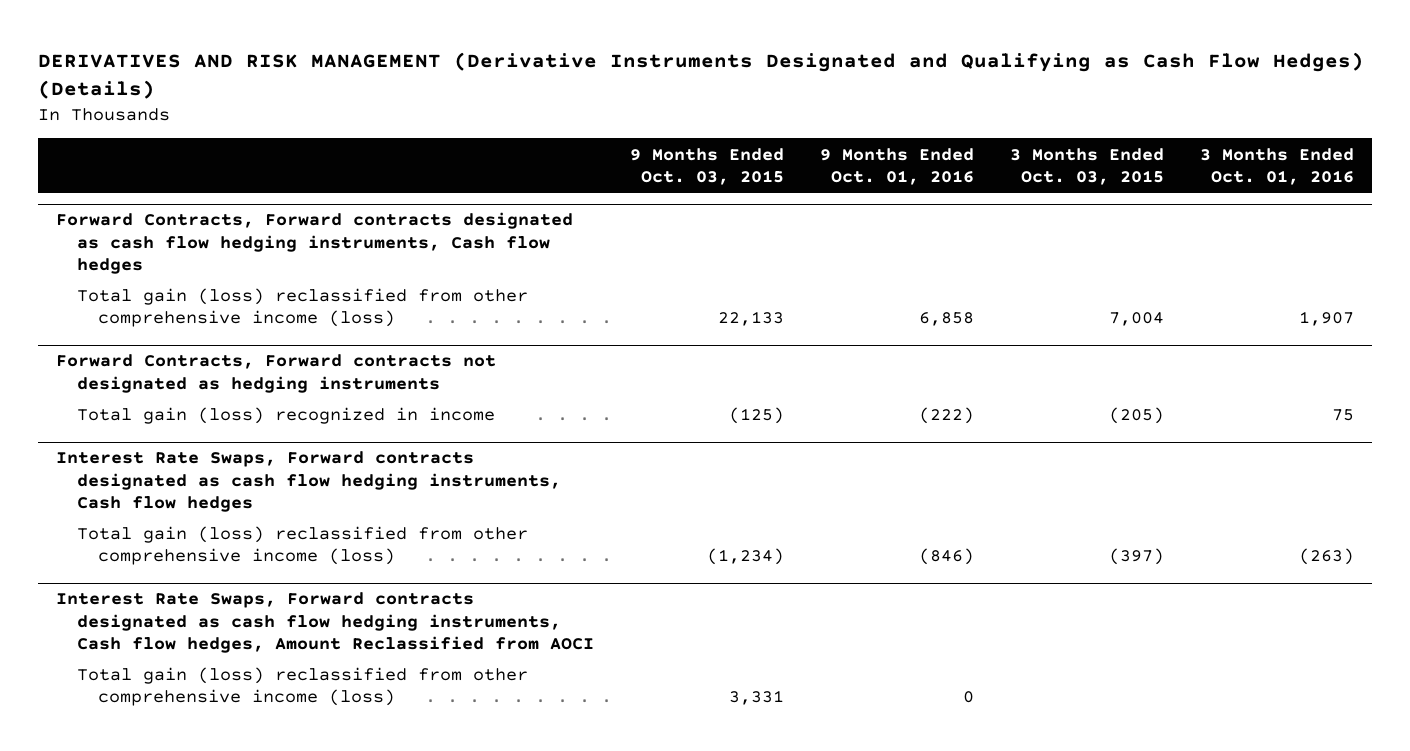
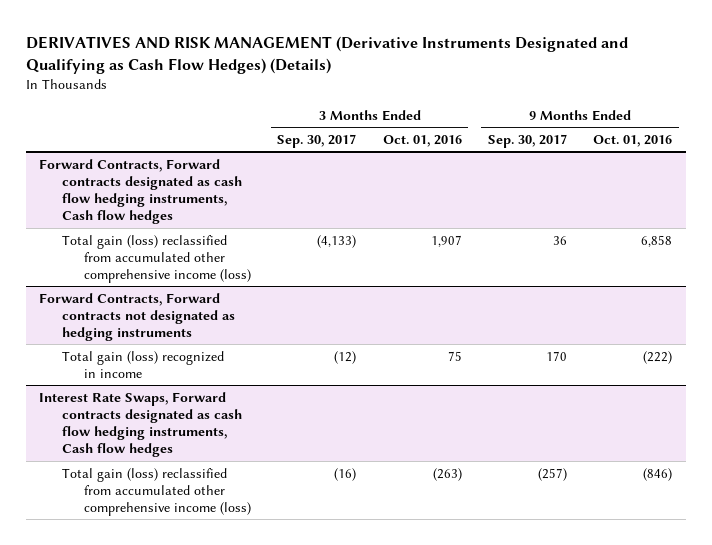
[630,147,785,185] 9 Months Ended Oct. 03, 2015 -> none
[1010,147,1165,185] 3 Months Ended Oct. 03, 2015 -> none
none -> [277,133,357,148] Sep. 30, 2017
none -> [488,133,568,148] Sep. 30, 2017
[77,288,529,328] Total gain (loss) reclassified from other comprehensive income (loss) -> [61,234,251,284] Total gain (loss) reclassified from accumulated other comprehensive income (loss)
[56,592,595,653] Interest Rate Swaps, Forward contracts designated as cash flow hedging instruments, Cash flow hedges, Amount Reclassified from AOCI -> none
[77,667,529,707] Total gain (loss) reclassified from other comprehensive income (loss) -> none
[77,526,529,566] Total gain (loss) reclassified from other comprehensive income (loss) -> [61,467,251,517] Total gain (loss) reclassified from accumulated other comprehensive income (loss)

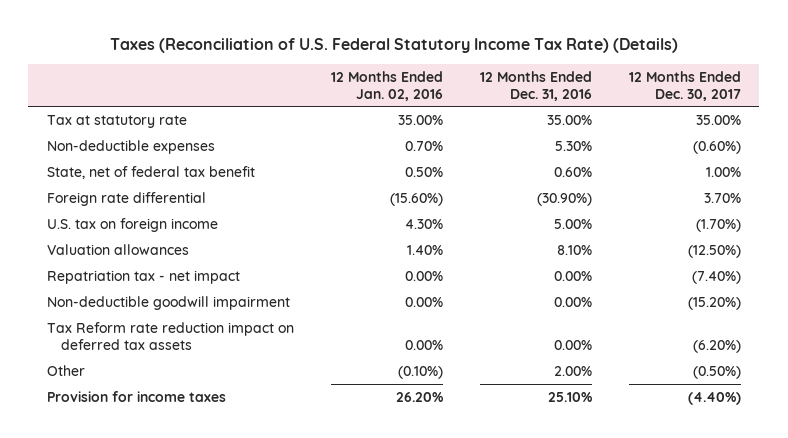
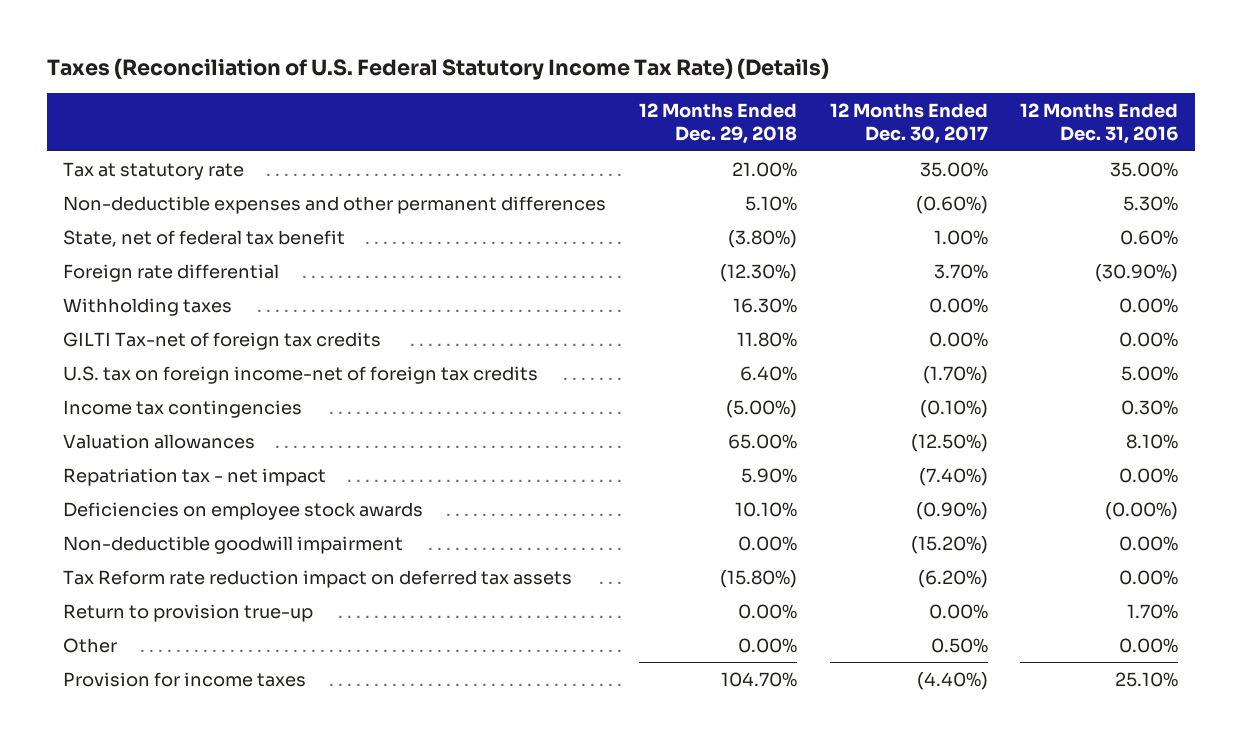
[330,70,443,101] 12 Months Ended Jan. 02, 2016 -> none
none -> [638,102,797,144] 12 Months Ended Dec. 29, 2018
[46,139,215,154] Non-deductible expenses -> [63,195,607,214] Non-deductible expenses and other permanent differences
none -> [63,297,233,316] Withholding taxes
none -> [63,331,382,350] GILTI Tax-net of foreign tax credits
[46,217,218,232] U.S. tax on foreign income -> [63,365,539,384] U.S. tax on foreign income-net of foreign tax credits
none -> [63,399,303,418] Income tax contingencies
none -> [63,501,424,520] Deficiencies on employee stock awards
none -> [63,603,314,622] Return to provision true-up
[553,365,592,376] 2.00% -> [1119,637,1179,653] 0.00%
[692,365,741,379] (0.50%) -> [930,637,988,653] 0.50%

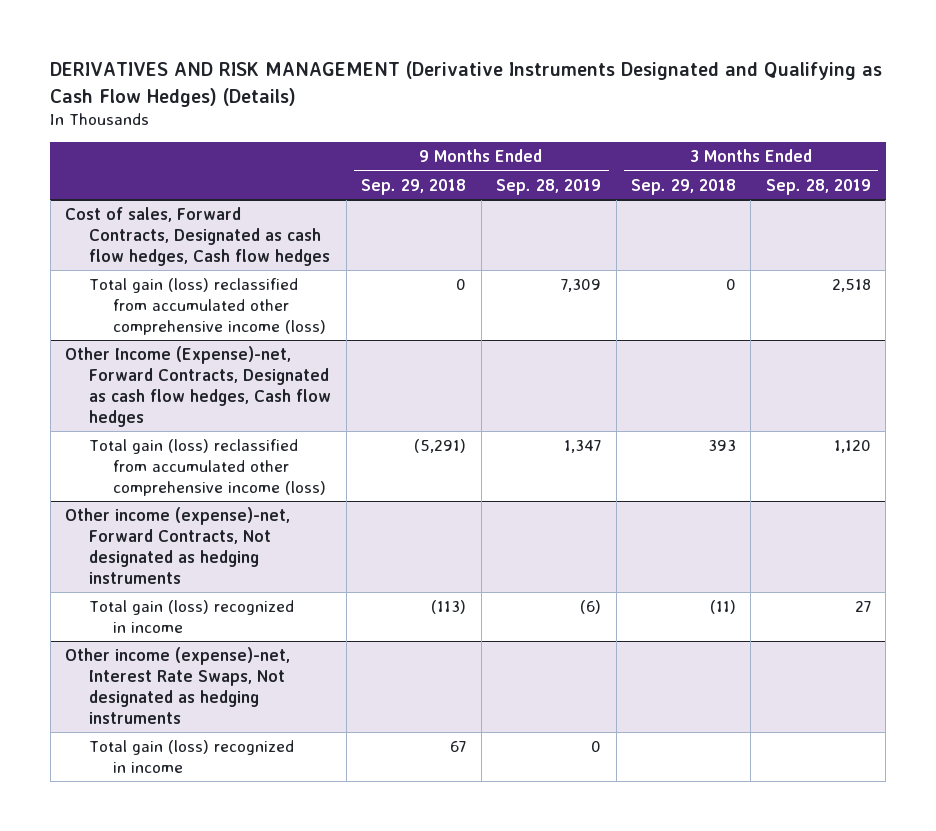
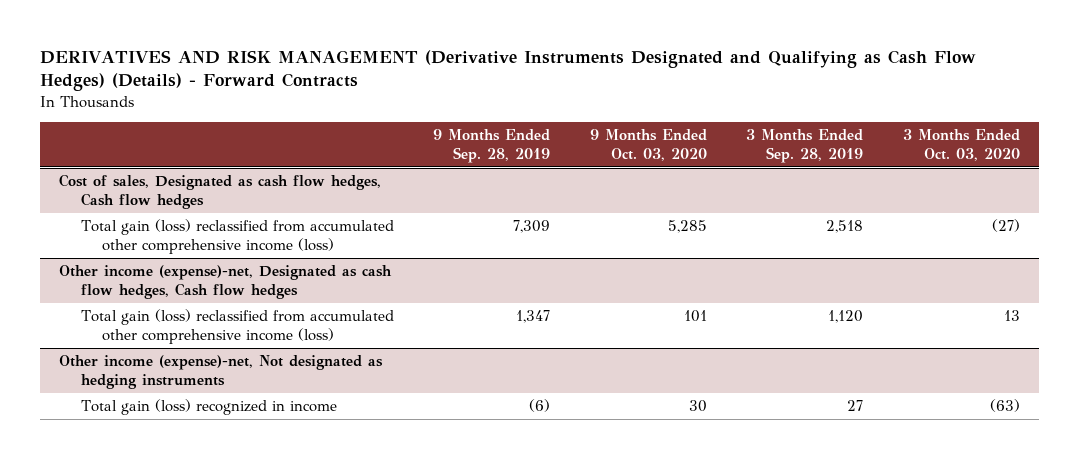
[50,61,883,107] DERIVATIVES AND RISK MANAGEMENT (Derivative Instruments Designated and Qualifying as Cash Flow Hedges) (Details) -> [39,49,976,92] DERIVATIVES AND RISK MANAGEMENT (Derivative Instruments Designated and Qualifying as Cash Flow Hedges) (Details) - Forward Contracts
[361,178,467,195] Sep. 29, 2018 -> none
[631,178,737,195] Sep. 29, 2018 -> none
none -> [589,128,707,162] 9 Months Ended Oct. 03, 2020
none -> [902,128,1020,162] 3 Months Ended Oct. 03, 2020
[65,206,331,266] Cost of sales, Forward Contracts, Designated as cash flow hedges, Cash flow hedges -> [59,173,382,210] Cost of sales, Designated as cash flow hedges, Cash flow hedges
[65,345,332,427] Other Income (Expense)-net, Forward Contracts, Designated as cash flow hedges, Cash flow hedges -> [59,264,393,300] Other income (expense)-net, Designated as cash flow hedges, Cash flow hedges
[65,506,291,584] Other income (expense)-net, Forward Contracts, Not designated as hedging instruments -> [59,354,384,390] Other income (expense)-net, Not designated as hedging instruments
[65,646,291,724] Other income (expense)-net, Interest Rate Swaps, Not designated as hedging instruments -> none
[89,739,295,773] Total gain (loss) recognized in income -> none

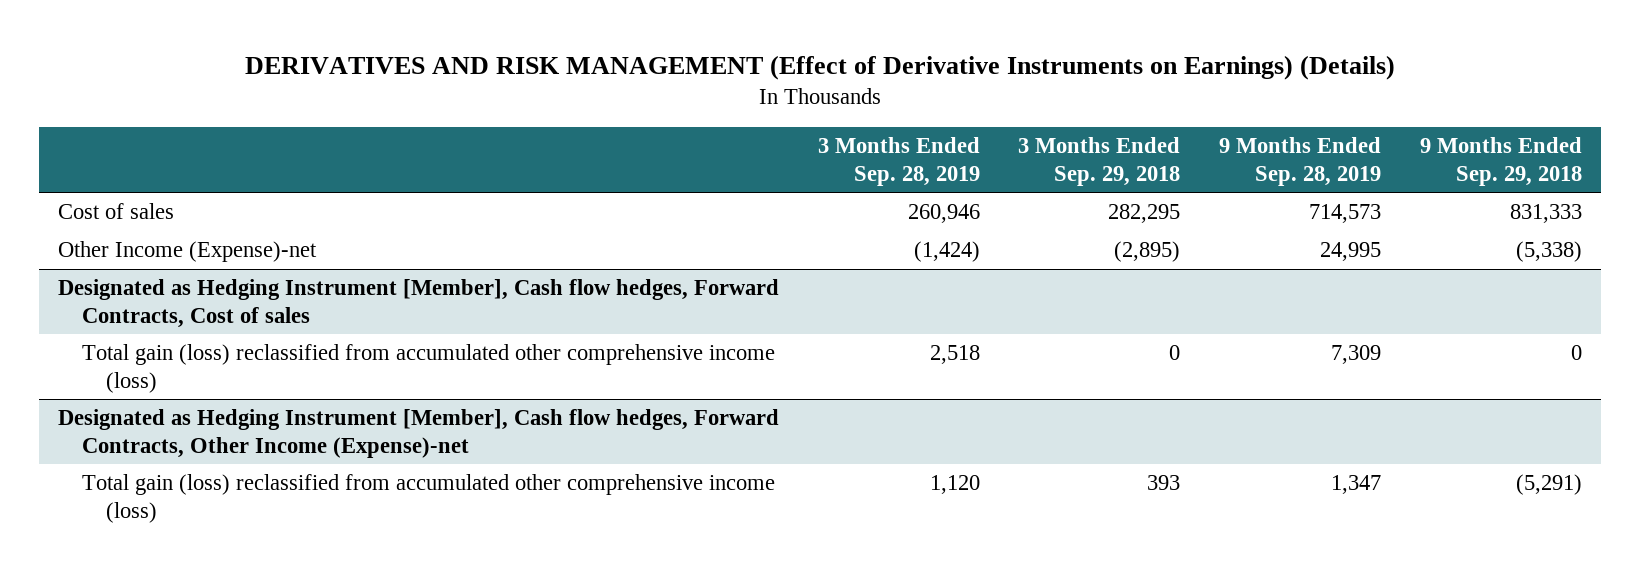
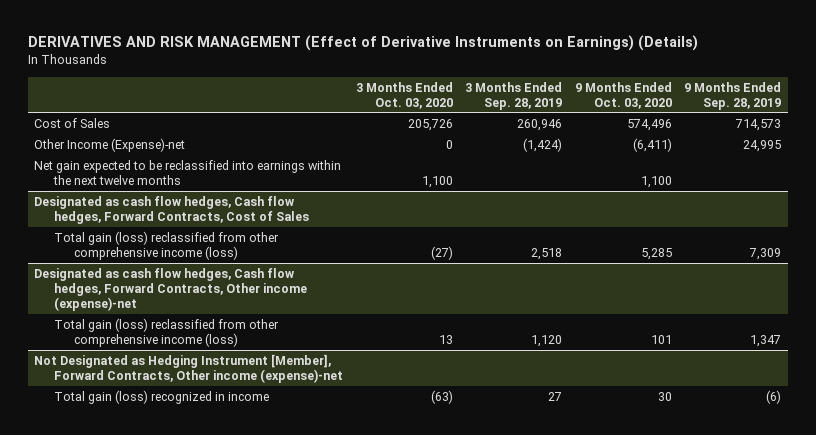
[1018,137,1181,186] 3 Months Ended Sep. 29, 2018 -> none
[1419,137,1582,186] 9 Months Ended Sep. 29, 2018 -> none
none -> [355,81,453,109] 3 Months Ended Oct. 03, 2020
none -> [574,81,672,109] 9 Months Ended Oct. 03, 2020
[58,203,175,220] Cost of sales -> [34,117,111,128] Cost of Sales
none -> [34,159,342,185] Net gain expected to be reclassified into earnings within the next twelve months
[58,279,780,328] Designated as Hedging Instrument [Member], Cash flow hedges, Forward Contracts, Cost of sales -> [34,195,310,224] Designated as cash flow hedges, Cash flow hedges, Forward Contracts, Cost of Sales
[82,344,776,393] Total gain (loss) reclassified from accumulated other comprehensive income (loss) -> [54,230,280,260] Total gain (loss) reclassified from other comprehensive income (loss)
[58,409,780,458] Designated as Hedging Instrument [Member], Cash flow hedges, Forward Contracts, Other Income (Expense)-net -> [34,267,308,311] Designated as cash flow hedges, Cash flow hedges, Forward Contracts, Other income (expense)-net
[82,474,776,523] Total gain (loss) reclassified from accumulated other comprehensive income (loss) -> [54,317,280,347] Total gain (loss) reclassified from other comprehensive income (loss)
none -> [34,353,344,383] Not Designated as Hedging Instrument [Member], Forward Contracts, Other income (expense)-net
none -> [54,389,270,404] Total gain (loss) recognized in income

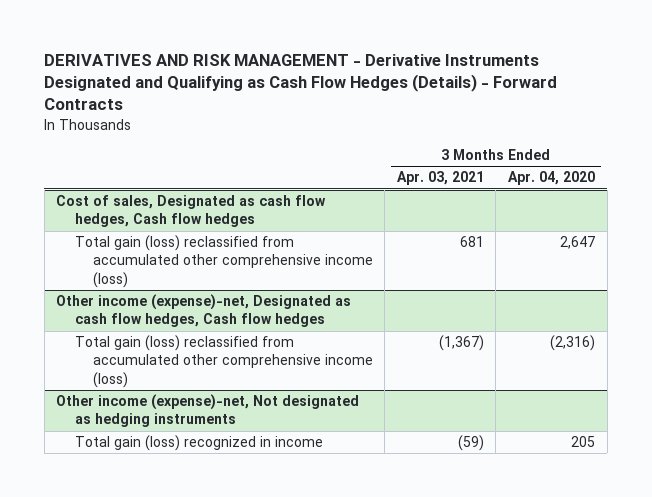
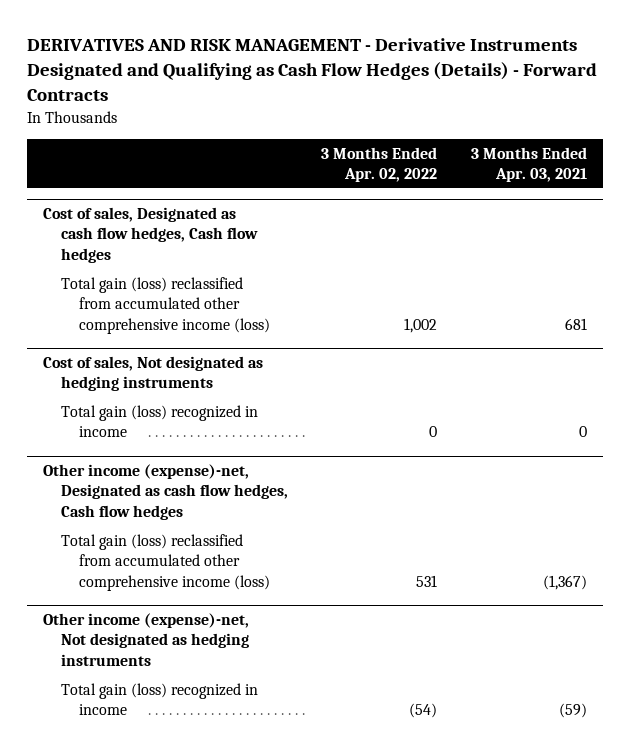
[508,171,596,186] Apr. 04, 2020 -> none
none -> [321,146,438,183] 3 Months Ended Apr. 02, 2022
none -> [43,355,264,392] Cost of sales, Not designated as hedging instruments
none -> [61,404,259,438] Total gain (loss) recognized in income

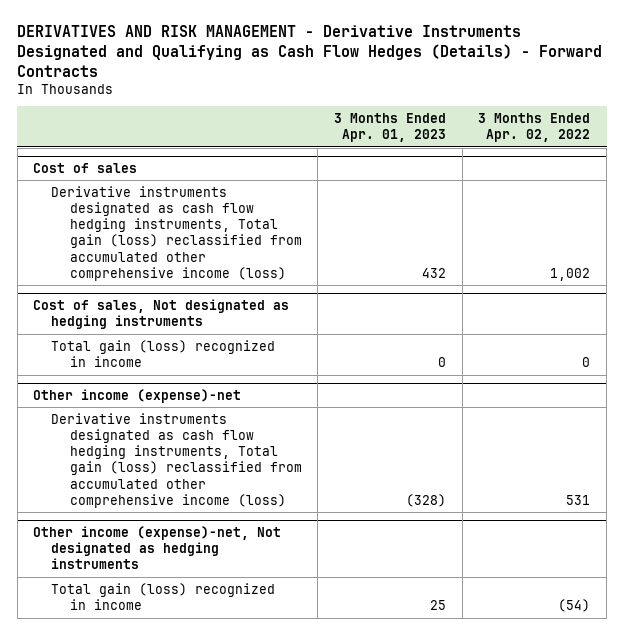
[470,146,587,183] 3 Months Ended Apr. 03, 2021 -> none
none -> [333,113,446,143] 3 Months Ended Apr. 01, 2023
[43,206,259,264] Cost of sales, Designated as cash flow hedges, Cash flow hedges -> none
none -> [33,162,138,173] Cost of sales
[61,276,270,334] Total gain (loss) reclassified from accumulated other comprehensive income (loss) -> [51,185,302,281] Derivative instruments designated as cash flow hedging instruments, Total gain (loss) reclassified from accumulated other comprehensive income (loss)
[43,463,289,521] Other income (expense)-net, Designated as cash flow hedges, Cash flow hedges -> none
none -> [33,388,242,403] Other income (expense)-net
[61,533,270,591] Total gain (loss) reclassified from accumulated other comprehensive income (loss) -> [51,412,302,508] Derivative instruments designated as cash flow hedging instruments, Total gain (loss) reclassified from accumulated other comprehensive income (loss)

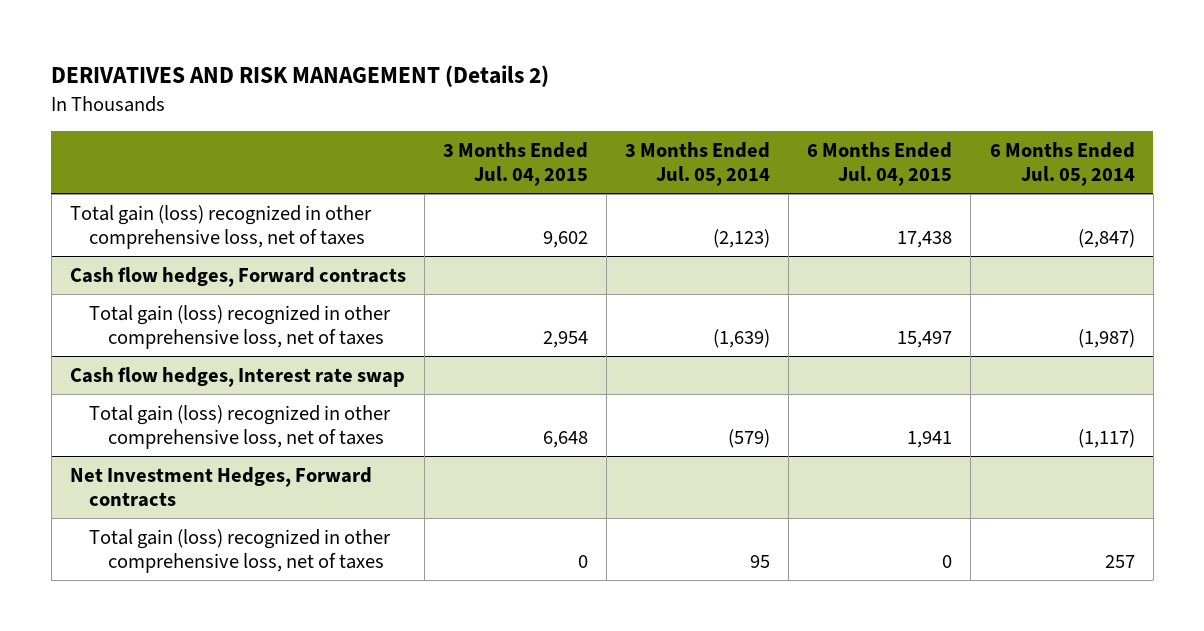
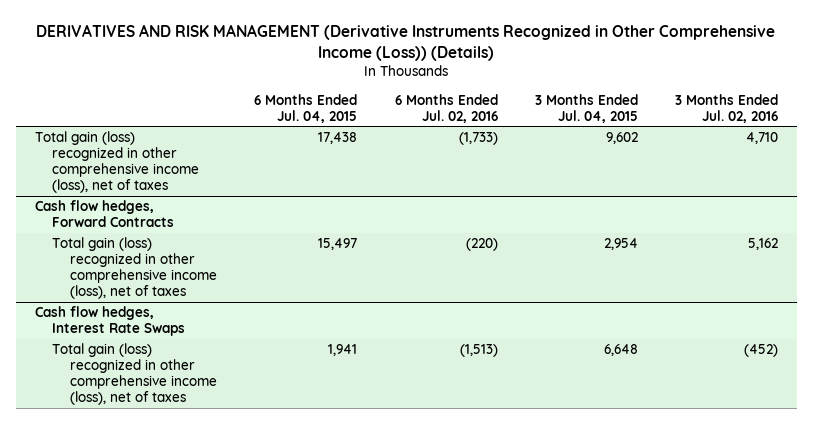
[51,65,550,88] DERIVATIVES AND RISK MANAGEMENT (Details 2) -> [36,23,776,61] DERIVATIVES AND RISK MANAGEMENT (Derivative Instruments Recognized in Other Comprehensive Income (Loss)) (Details)
[625,141,771,186] 3 Months Ended Jul. 05, 2014 -> none
[989,141,1135,186] 6 Months Ended Jul. 05, 2014 -> none
none -> [394,93,498,123] 6 Months Ended Jul. 02, 2016
none -> [675,93,779,123] 3 Months Ended Jul. 02, 2016
[69,466,372,507] Net Investment Hedges, Forward contracts -> none
[89,528,392,573] Total gain (loss) recognized in other comprehensive loss, net of taxes -> none
[69,204,372,249] Total gain (loss) recognized in other comprehensive loss, net of taxes -> [34,131,200,194] Total gain (loss) recognized in other comprehensive income (loss), net of taxes
[69,266,406,287] Cash flow hedges, Forward contracts -> [34,200,175,228] Cash flow hedges, Forward Contracts
[89,304,392,349] Total gain (loss) recognized in other comprehensive loss, net of taxes -> [52,237,217,300] Total gain (loss) recognized in other comprehensive income (loss), net of taxes
[69,366,405,387] Cash flow hedges, Interest rate swap -> [34,306,186,337] Cash flow hedges, Interest Rate Swaps
[89,404,392,449] Total gain (loss) recognized in other comprehensive loss, net of taxes -> [52,343,217,406] Total gain (loss) recognized in other comprehensive income (loss), net of taxes

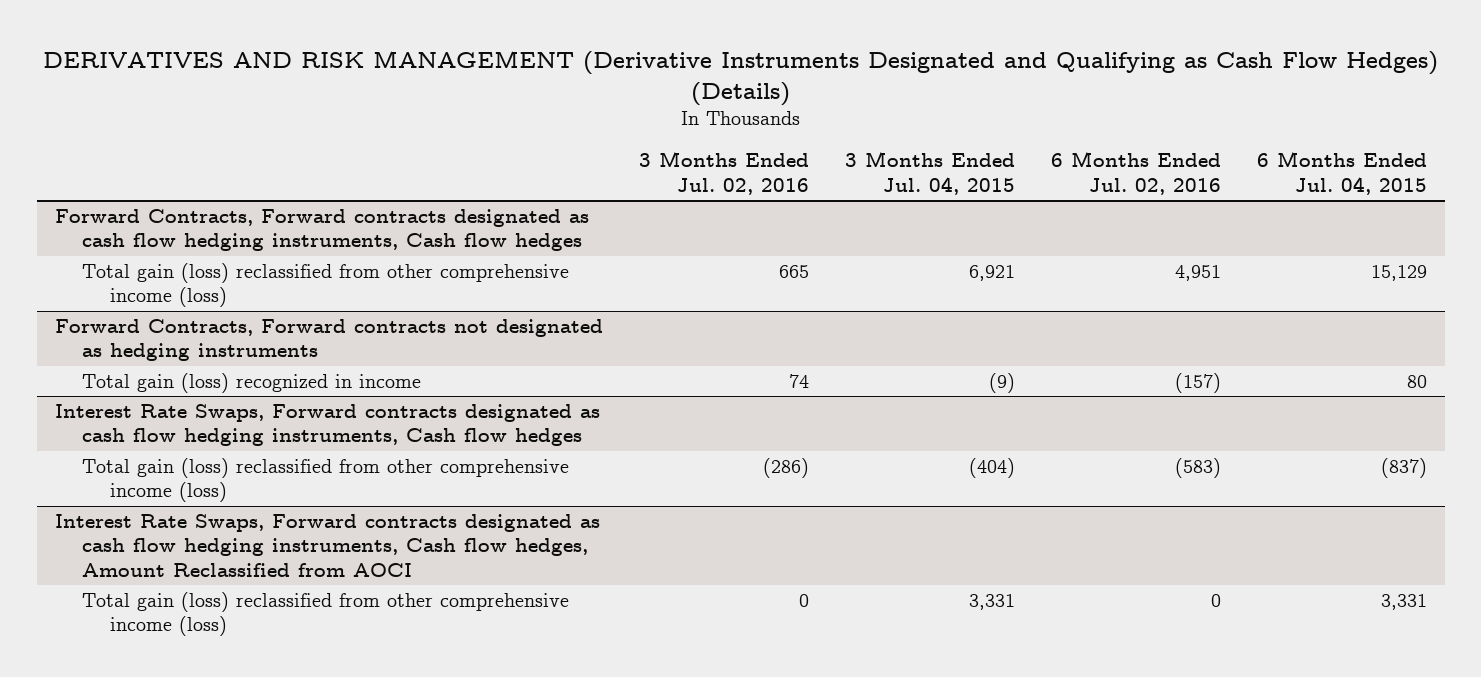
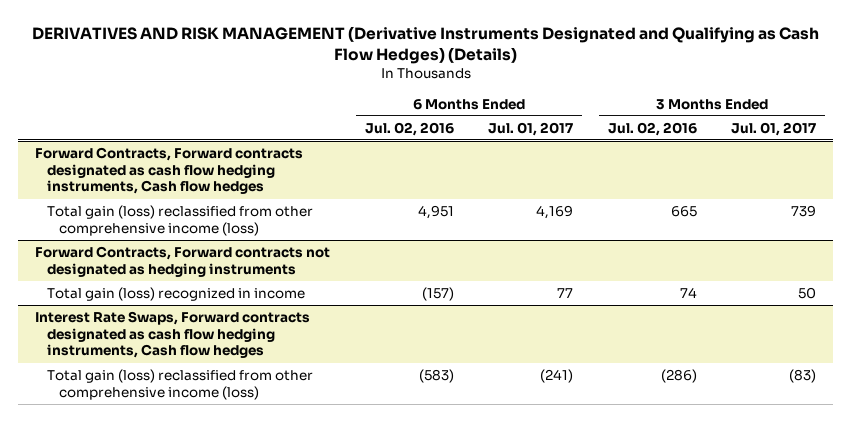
[844,151,1015,195] 3 Months Ended Jul. 04, 2015 -> none
[1256,151,1427,195] 6 Months Ended Jul. 04, 2015 -> none
none -> [488,121,574,136] Jul. 01, 2017
none -> [731,121,817,136] Jul. 01, 2017
[54,513,600,578] Interest Rate Swaps, Forward contracts designated as cash flow hedging instruments, Cash flow hedges, Amount Reclassified from AOCI -> none
[82,591,570,637] Total gain (loss) reclassified from other comprehensive income (loss) -> none

